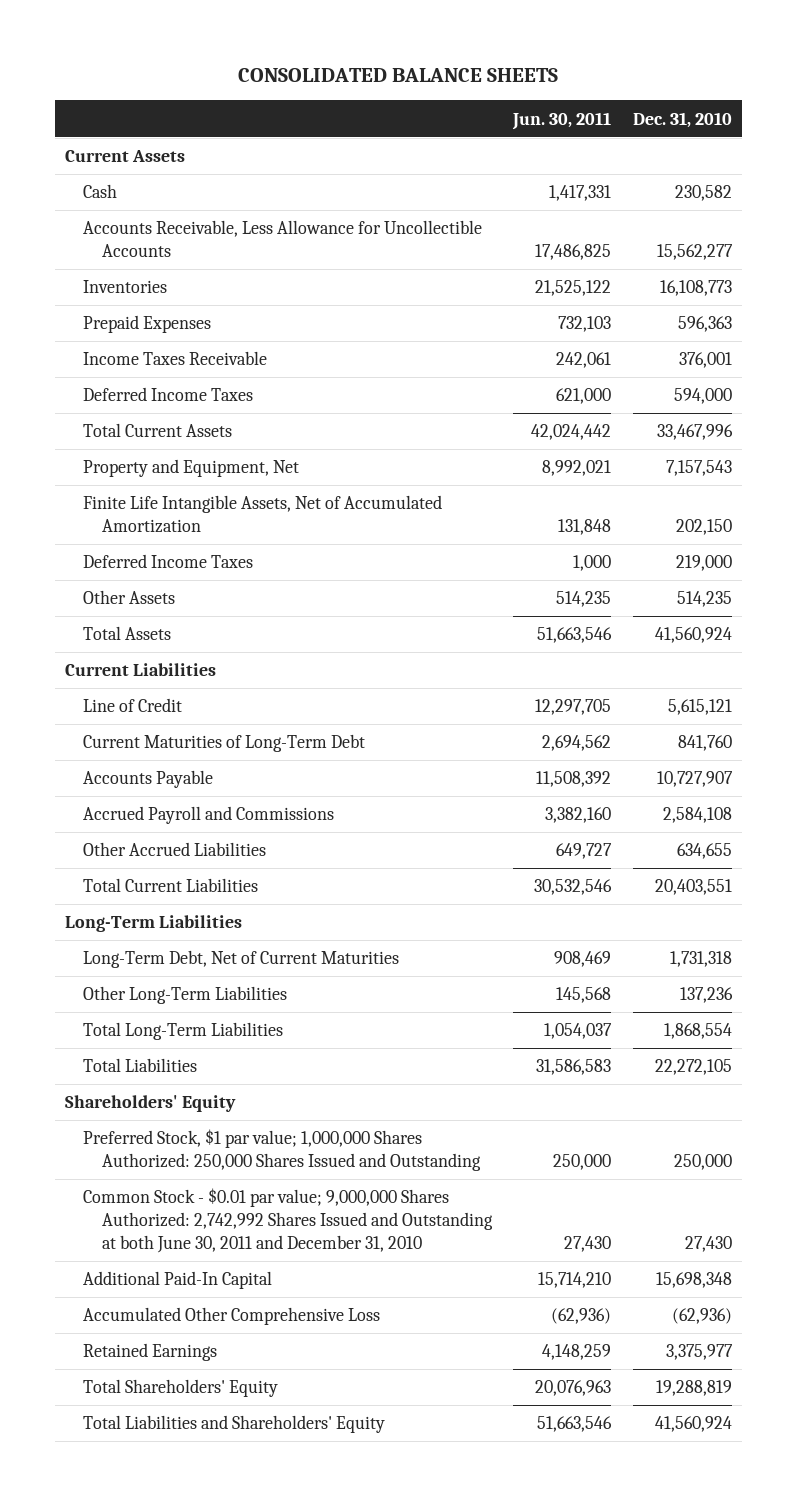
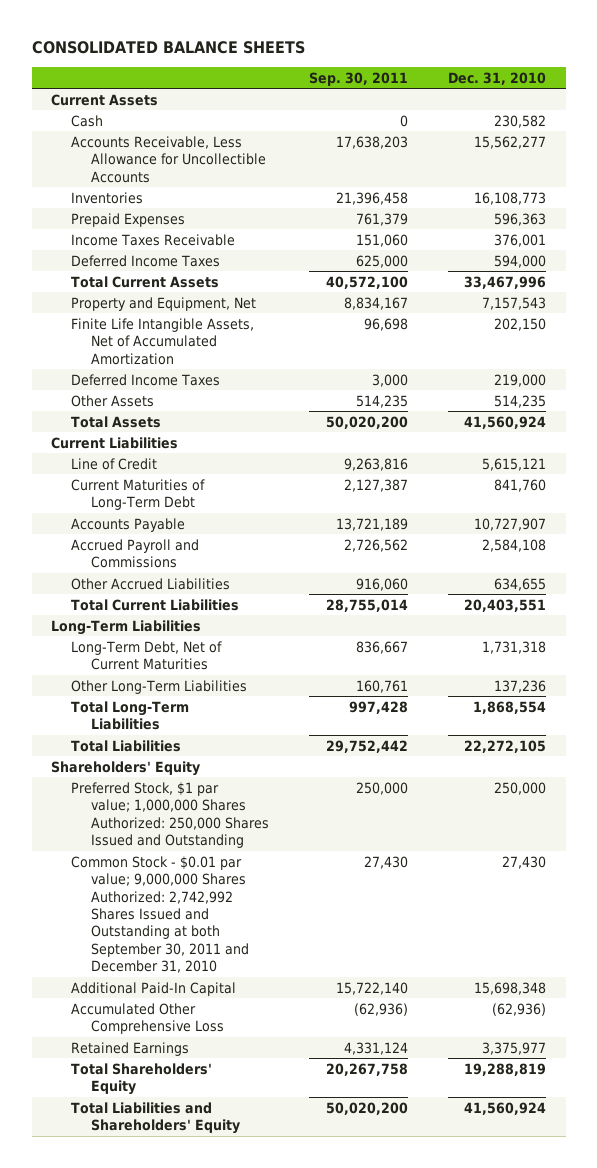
[512,111,612,130] Jun. 30, 2011 -> none
none -> [309,71,409,86] Sep. 30, 2011
[83,1188,493,1254] Common Stock - $0.01 par value; 9,000,000 Shares Authorized: 2,742,992 Shares Issued and Outstanding at both June 30, 2011 and December 31, 2010 -> [71,855,250,974] Common Stock - $0.01 par value; 9,000,000 Shares Authorized: 2,742,992 Shares Issued and Outstanding at both September 30, 2011 and December 31, 2010

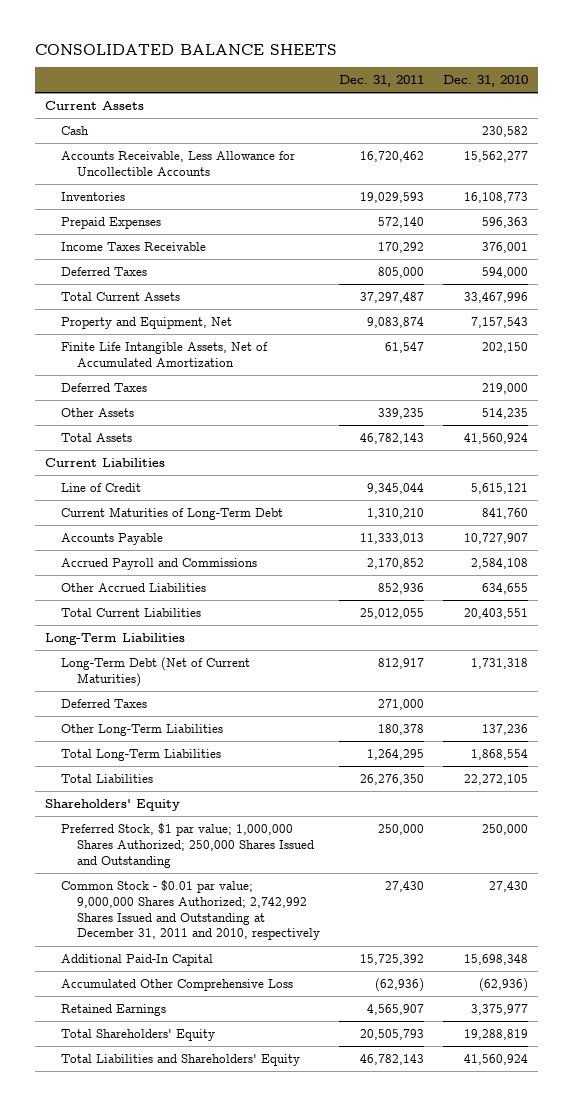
[309,71,409,86] Sep. 30, 2011 -> none
none -> [338,75,424,88] Dec. 31, 2011
[71,254,221,267] Deferred Income Taxes -> [60,267,147,277] Deferred Taxes
[71,373,221,386] Deferred Income Taxes -> [60,383,147,393] Deferred Taxes
[71,640,223,671] Long-Term Debt, Net of Current Maturities -> [60,657,250,687] Long-Term Debt (Net of Current Maturities)
none -> [60,699,147,709] Deferred Taxes
[71,781,270,848] Preferred Stock, $1 par value; 1,000,000 Shares Authorized: 250,000 Shares Issued and Outstanding -> [60,823,314,868] Preferred Stock, $1 par value; 1,000,000 Shares Authorized; 250,000 Shares Issued and Outstanding
[71,855,250,974] Common Stock - $0.01 par value; 9,000,000 Shares Authorized: 2,742,992 Shares Issued and Outstanding at both September 30, 2011 and December 31, 2010 -> [60,880,320,941] Common Stock - $0.01 par value; 9,000,000 Shares Authorized; 2,742,992 Shares Issued and Outstanding at December 31, 2011 and 2010, respectively

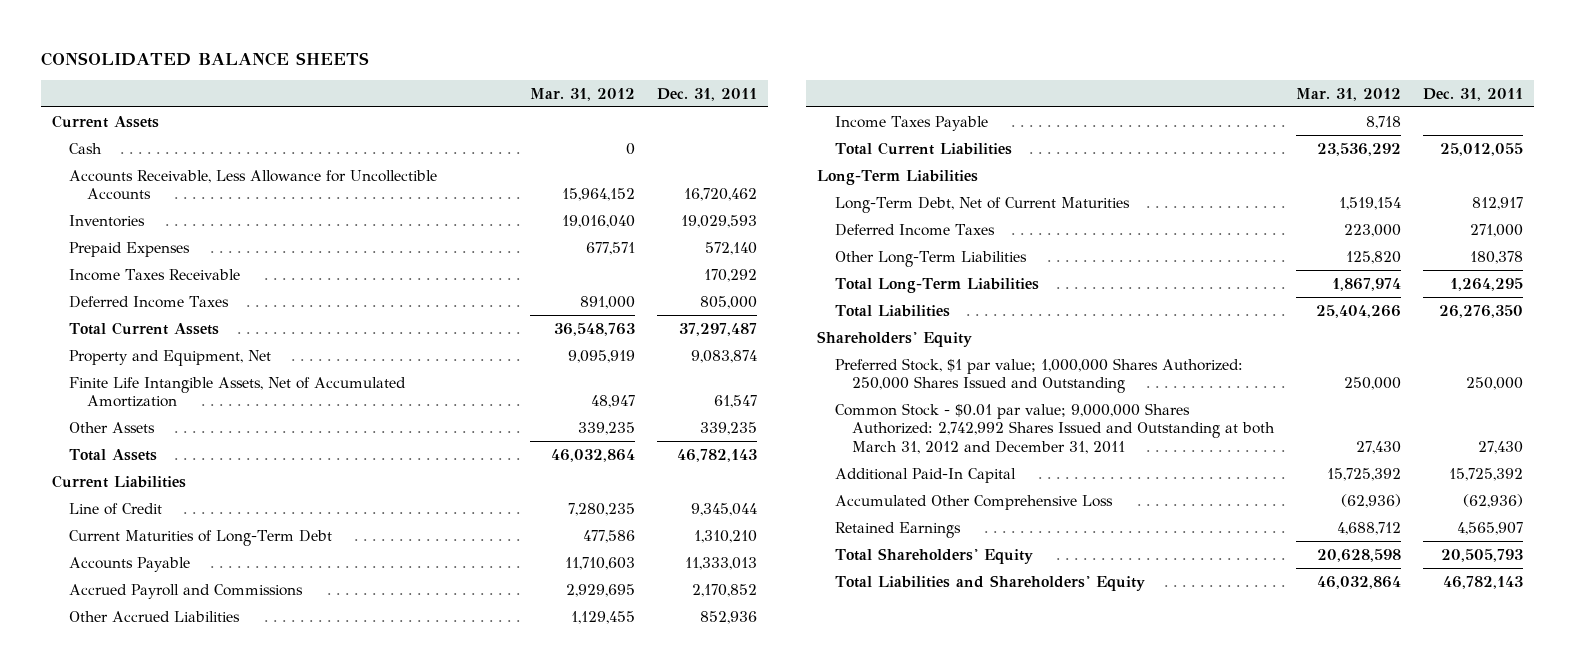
[443,75,529,88] Dec. 31, 2010 -> none
none -> [530,87,636,101] Mar. 31, 2012
[60,267,147,277] Deferred Taxes -> [69,295,230,308] Deferred Income Taxes
[60,383,147,393] Deferred Taxes -> none
none -> [834,115,988,131] Income Taxes Payable
[60,657,250,687] Long-Term Debt (Net of Current Maturities) -> [834,196,1130,213] Long-Term Debt, Net of Current Maturities
[60,699,147,709] Deferred Taxes -> [834,223,995,236] Deferred Income Taxes
[60,823,314,868] Preferred Stock, $1 par value; 1,000,000 Shares Authorized; 250,000 Shares Issued and Outstanding -> [834,357,1243,394] Preferred Stock, $1 par value; 1,000,000 Shares Authorized: 250,000 Shares Issued and Outstanding
[60,880,320,941] Common Stock - $0.01 par value; 9,000,000 Shares Authorized; 2,742,992 Shares Issued and Outstanding at December 31, 2011 and 2010, respectively -> [834,402,1276,454] Common Stock - $0.01 par value; 9,000,000 Shares Authorized: 2,742,992 Shares Issued and Outstanding at both March 31, 2012 and December 31, 2011

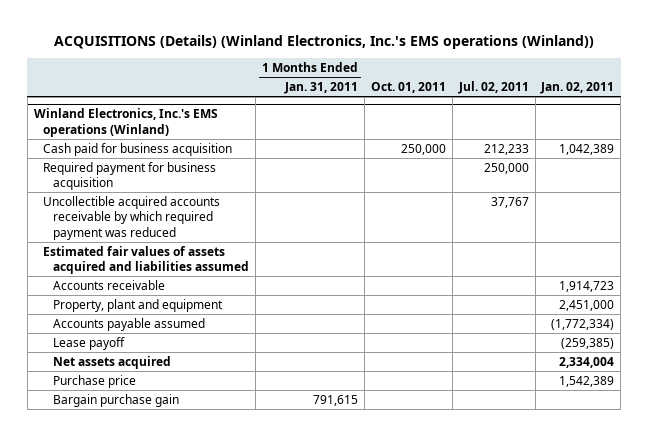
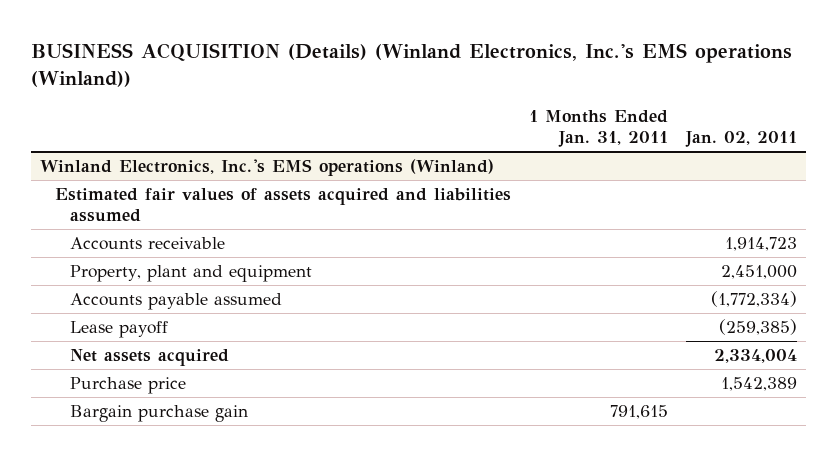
[54,35,595,50] ACQUISITIONS (Details) (Winland Electronics, Inc.'s EMS operations (Winland)) -> [30,42,792,87] BUSINESS ACQUISITION (Details) (Winland Electronics, Inc.'s EMS operations (Winland))
[370,82,446,94] Oct. 01, 2011 -> none
[457,81,529,95] Jul. 02, 2011 -> none
[43,142,233,156] Cash paid for business acquisition -> none
[43,161,217,191] Required payment for business acquisition -> none
[43,195,221,240] Uncollectible acquired accounts receivable by which required payment was reduced -> none

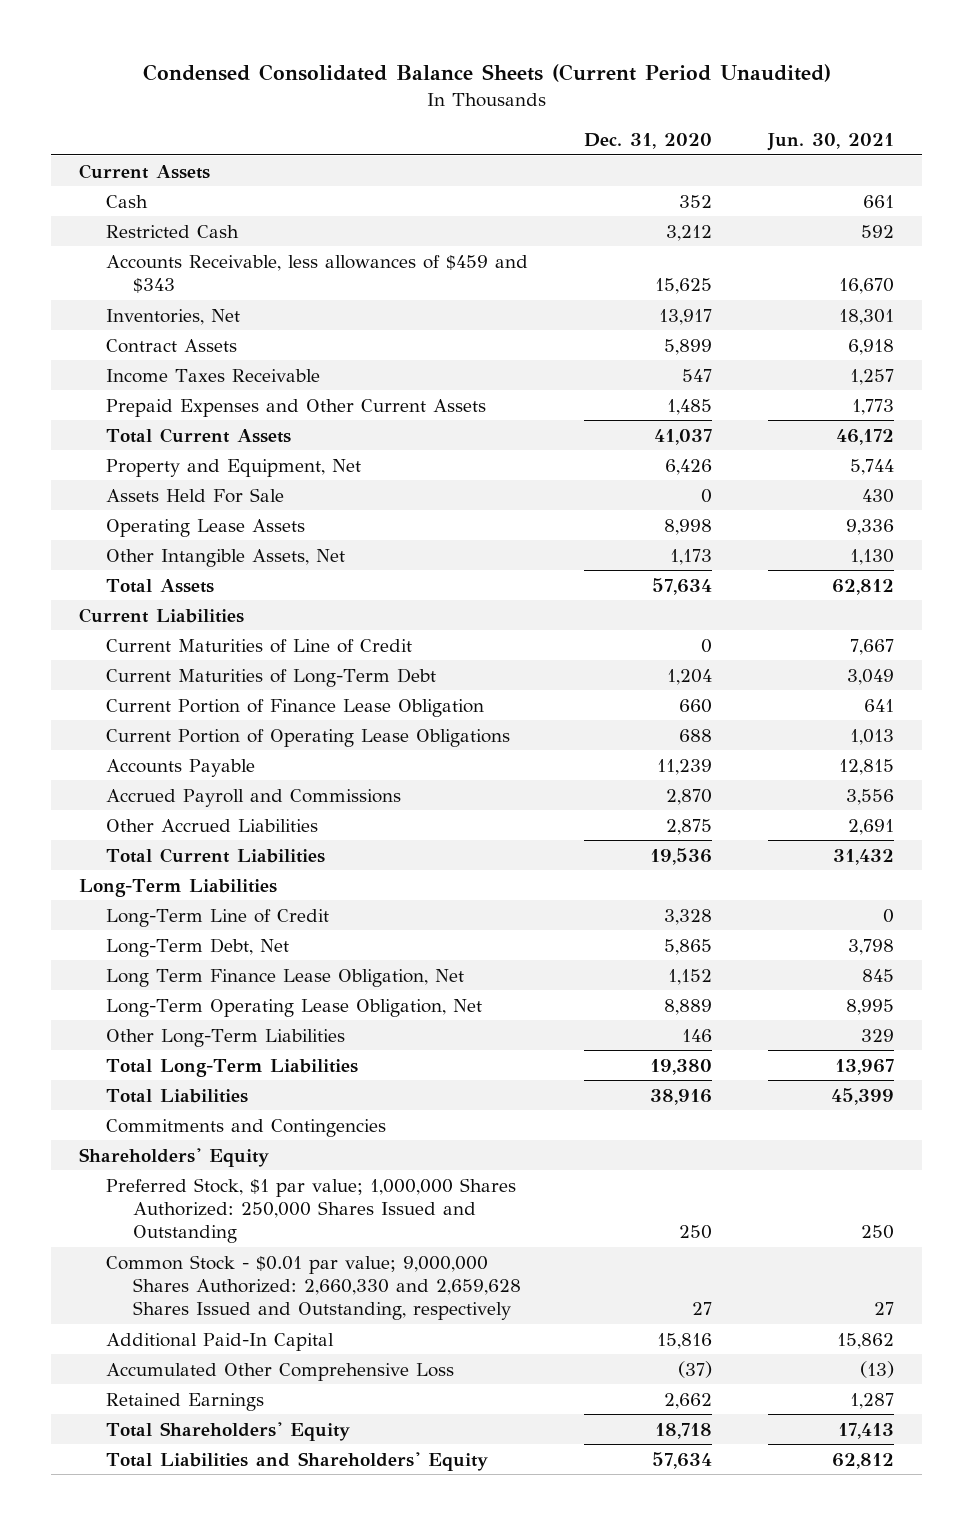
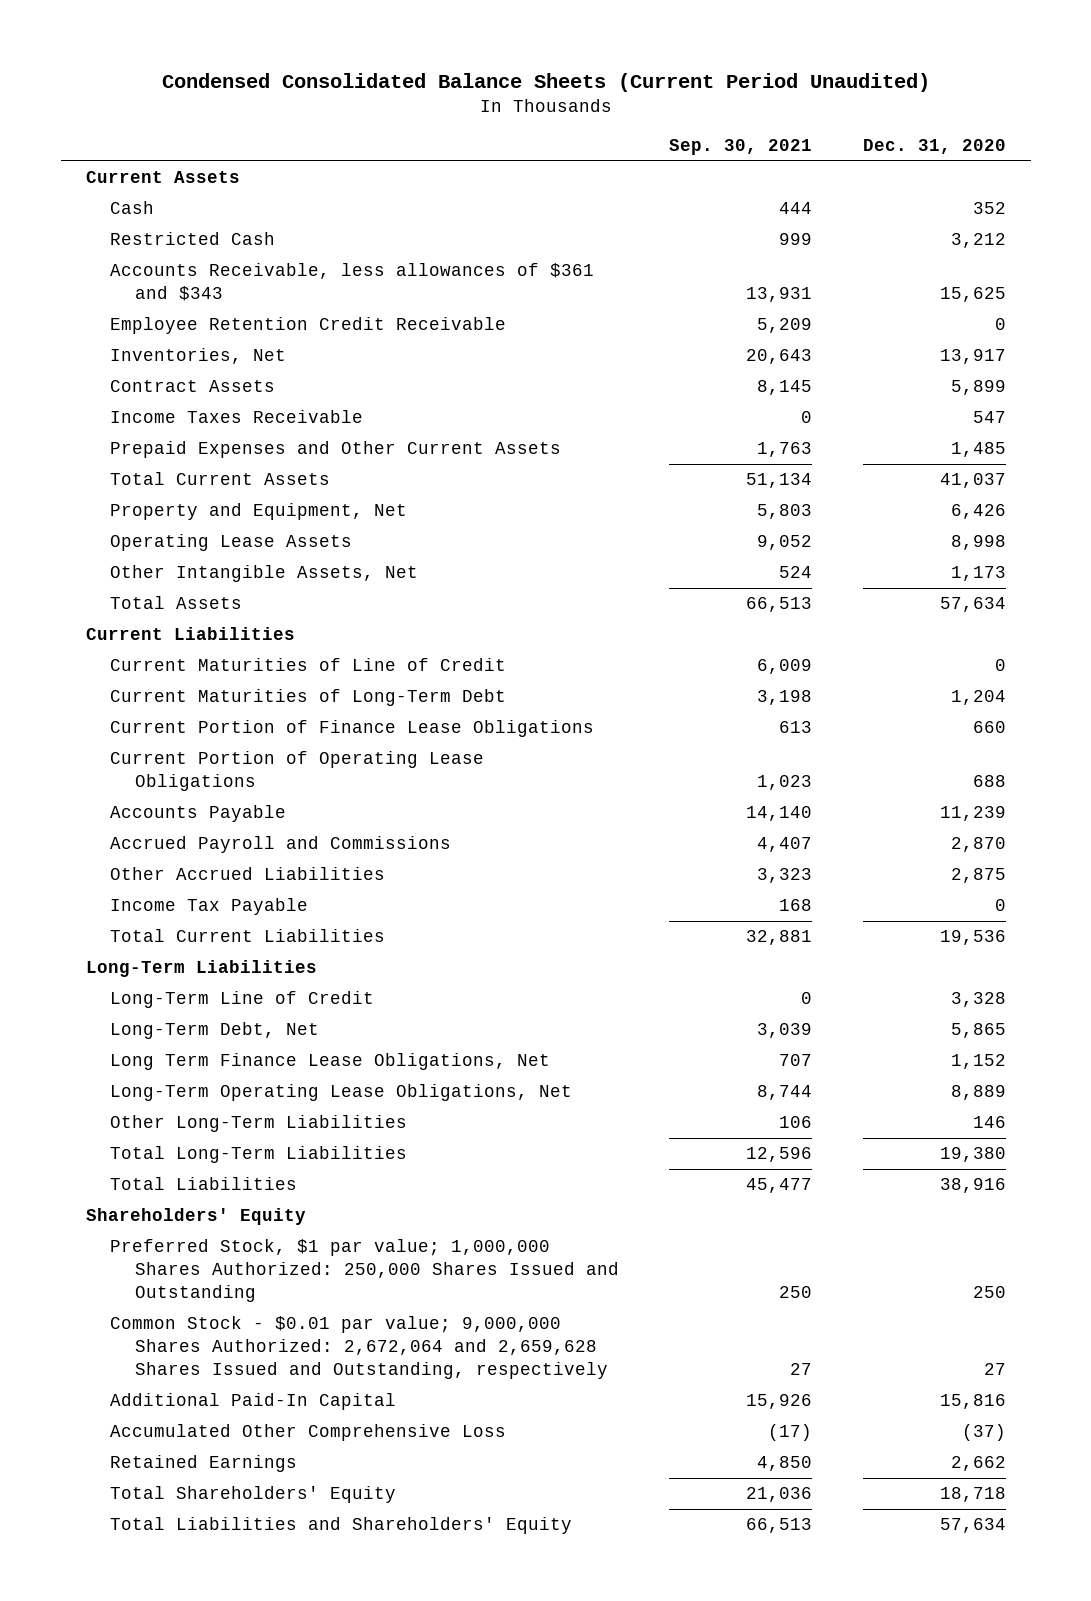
[766,133,894,152] Jun. 30, 2021 -> none
none -> [669,139,813,156] Sep. 30, 2021
[106,254,529,293] Accounts Receivable, less allowances of $459 and $343 -> [110,263,595,302] Accounts Receivable, less allowances of $361 and $343
none -> [110,317,507,335] Employee Retention Credit Receivable
[106,487,285,503] Assets Held For Sale -> none
[106,698,485,717] Current Portion of Finance Lease Obligation -> [110,720,595,738] Current Portion of Finance Lease Obligations
none -> [110,898,309,916] Income Tax Payable
[106,968,465,987] Long Term Finance Lease Obligation, Net -> [110,1053,551,1071] Long Term Finance Lease Obligations, Net
[106,998,483,1017] Long-Term Operating Lease Obligation, Net -> [110,1084,573,1102] Long-Term Operating Lease Obligations, Net
[106,1118,387,1137] Commitments and Contingencies -> none
[106,1254,522,1321] Common Stock - $0.01 par value; 9,000,000 Shares Authorized: 2,660,330 and 2,659,628 Shares Issued and Outstanding, respectively -> [110,1316,609,1380] Common Stock - $0.01 par value; 9,000,000 Shares Authorized: 2,672,064 and 2,659,628 Shares Issued and Outstanding, respectively

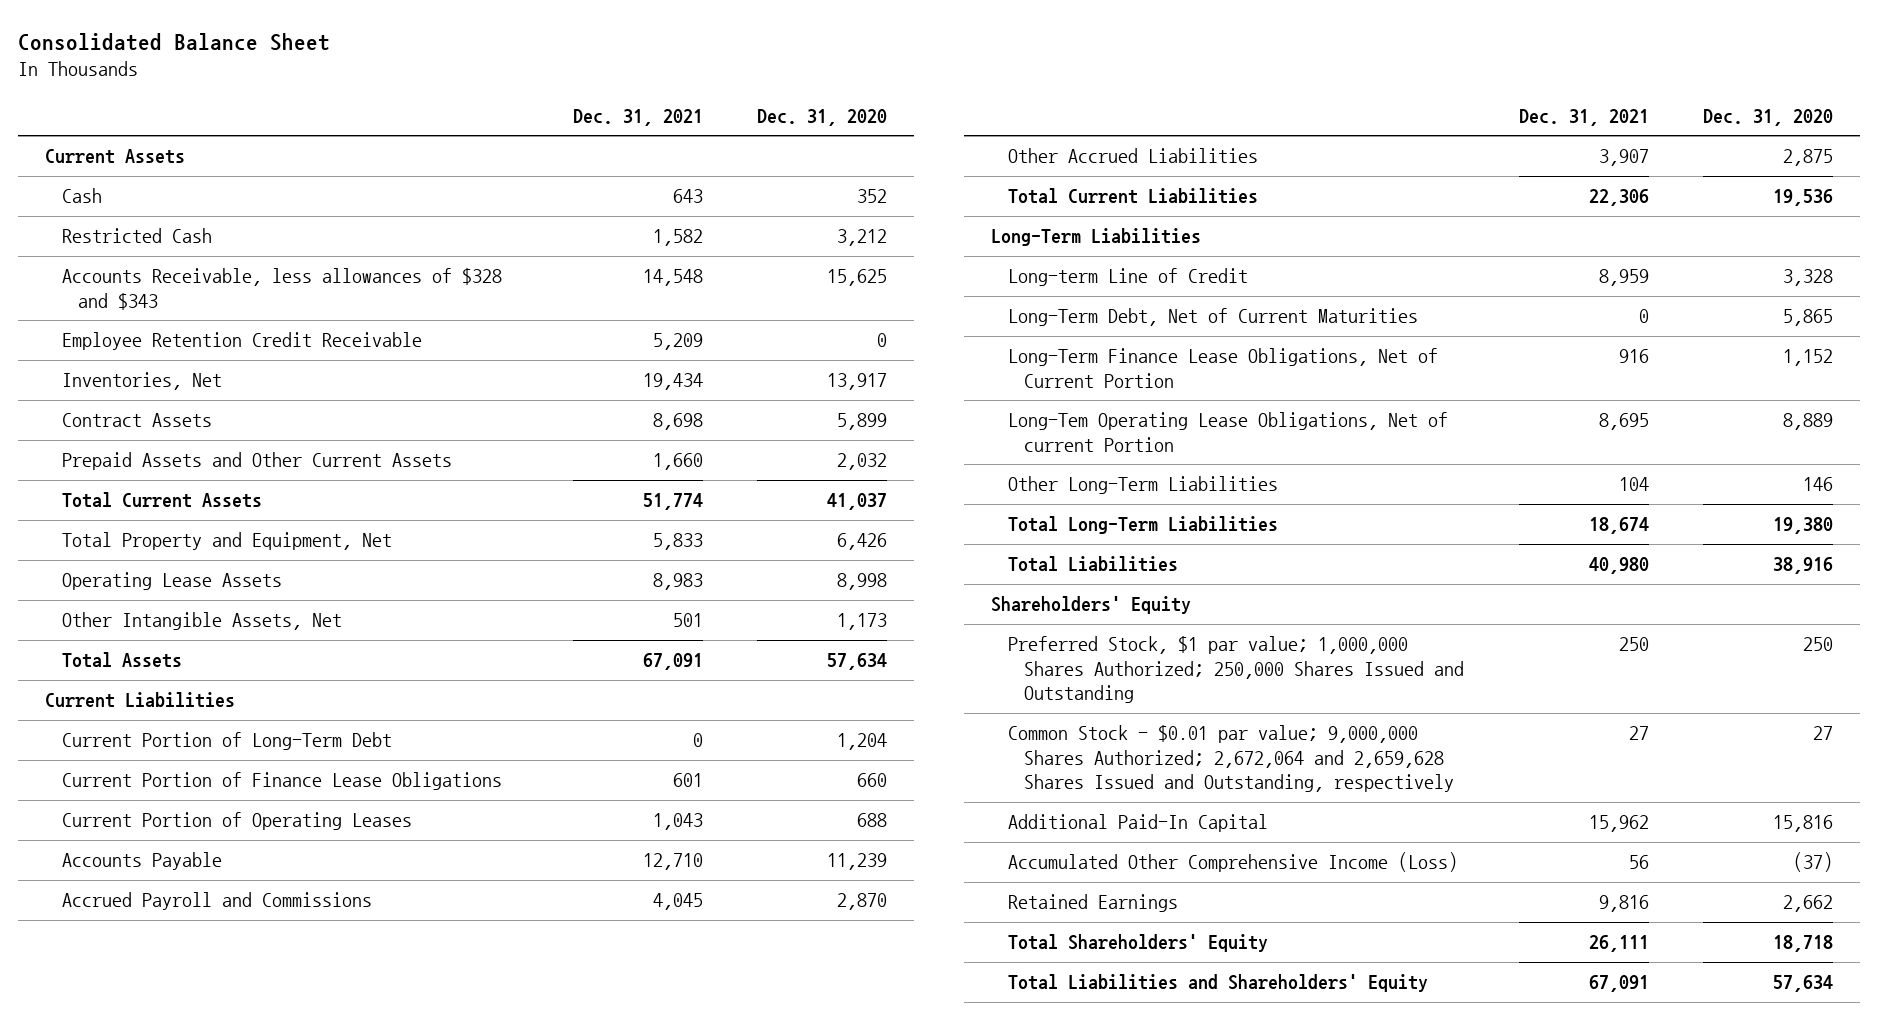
[161,73,930,93] Condensed Consolidated Balance Sheets (Current Period Unaudited) -> [17,32,330,51] Consolidated Balance Sheet
[669,139,813,156] Sep. 30, 2021 -> none
none -> [572,108,703,126] Dec. 31, 2021
[110,263,595,302] Accounts Receivable, less allowances of $361 and $343 -> [61,268,502,310] Accounts Receivable, less allowances of $328 and $343
[110,410,364,424] Income Taxes Receivable -> none
[110,441,562,459] Prepaid Expenses and Other Current Assets -> [61,452,452,471] Prepaid Assets and Other Current Assets
[950,442,1006,458] 1,485 -> [836,453,887,471] 2,032
[110,503,408,521] Property and Equipment, Net -> [61,532,392,551] Total Property and Equipment, Net
[110,658,507,672] Current Maturities of Line of Credit -> none
[110,689,507,707] Current Maturities of Long-Term Debt -> [61,732,392,751] Current Portion of Long-Term Debt
[110,751,485,792] Current Portion of Operating Lease Obligations -> [61,812,412,831] Current Portion of Operating Leases
[110,898,309,916] Income Tax Payable -> none
[110,991,375,1009] Long-Term Line of Credit -> [1007,268,1248,287] Long-term Line of Credit
[110,1022,320,1040] Long-Term Debt, Net -> [1007,308,1418,327] Long-Term Debt, Net of Current Maturities
[110,1053,551,1071] Long Term Finance Lease Obligations, Net -> [1007,348,1438,388] Long-Term Finance Lease Obligations, Net of Current Portion
[110,1084,573,1102] Long-Term Operating Lease Obligations, Net -> [1007,412,1448,452] Long-Tem Operating Lease Obligations, Net of current Portion
[110,1239,620,1303] Preferred Stock, $1 par value; 1,000,000 Shares Authorized: 250,000 Shares Issued and Outstanding -> [1007,636,1465,704] Preferred Stock, $1 par value; 1,000,000 Shares Authorized; 250,000 Shares Issued and Outstanding
[110,1316,609,1380] Common Stock - $0.01 par value; 9,000,000 Shares Authorized: 2,672,064 and 2,659,628 Shares Issued and Outstanding, respectively -> [1007,725,1455,793] Common Stock - $0.01 par value; 9,000,000 Shares Authorized; 2,672,064 and 2,659,628 Shares Issued and Outstanding, respectively
[110,1424,507,1442] Accumulated Other Comprehensive Loss -> [1007,852,1458,873] Accumulated Other Comprehensive Income (Loss)

